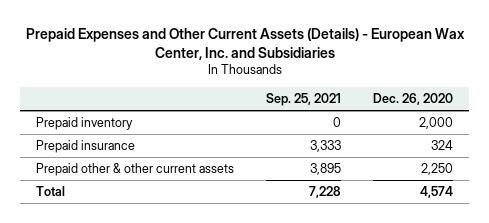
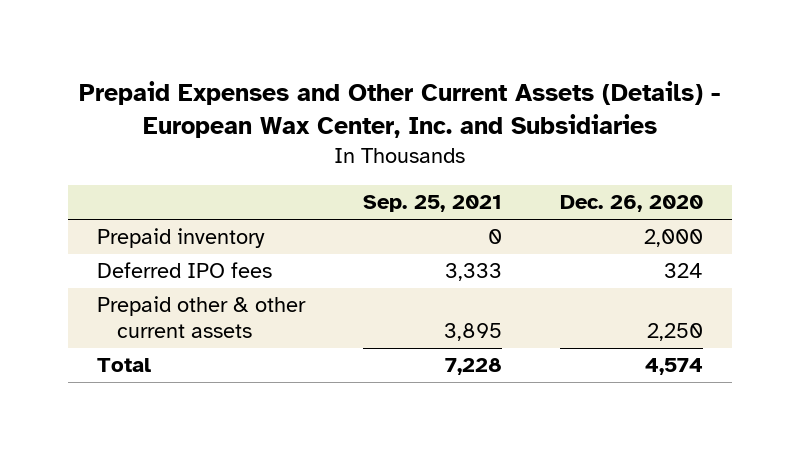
[35,140,135,154] Prepaid insurance -> [96,262,272,279] Deferred IPO fees

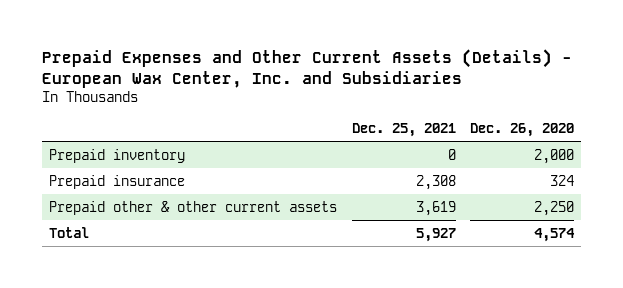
[362,195,502,213] Sep. 25, 2021 -> none
none -> [351,122,456,137] Dec. 25, 2021
[96,262,272,279] Deferred IPO fees -> [49,174,186,189] Prepaid insurance

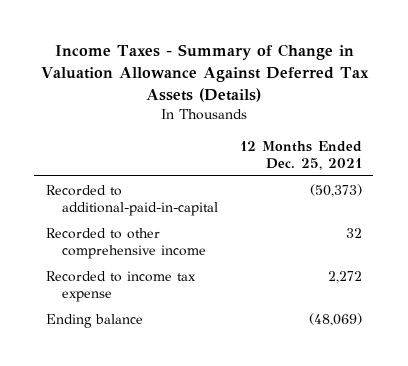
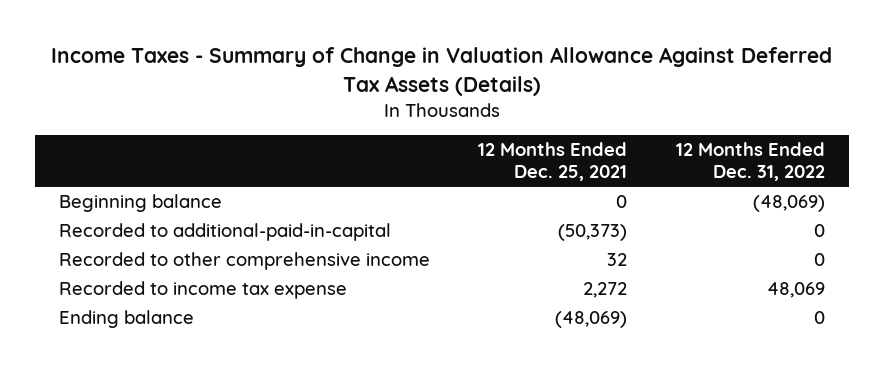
none -> [676,142,826,182] 12 Months Ended Dec. 31, 2022
none -> [58,194,222,213] Beginning balance

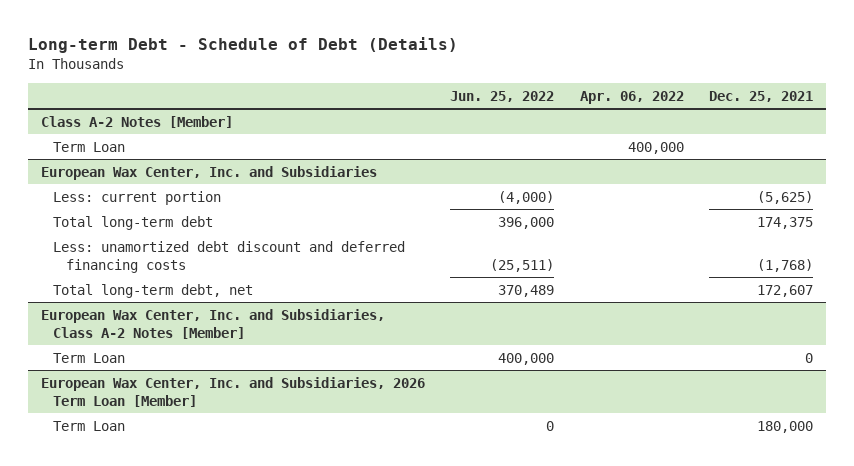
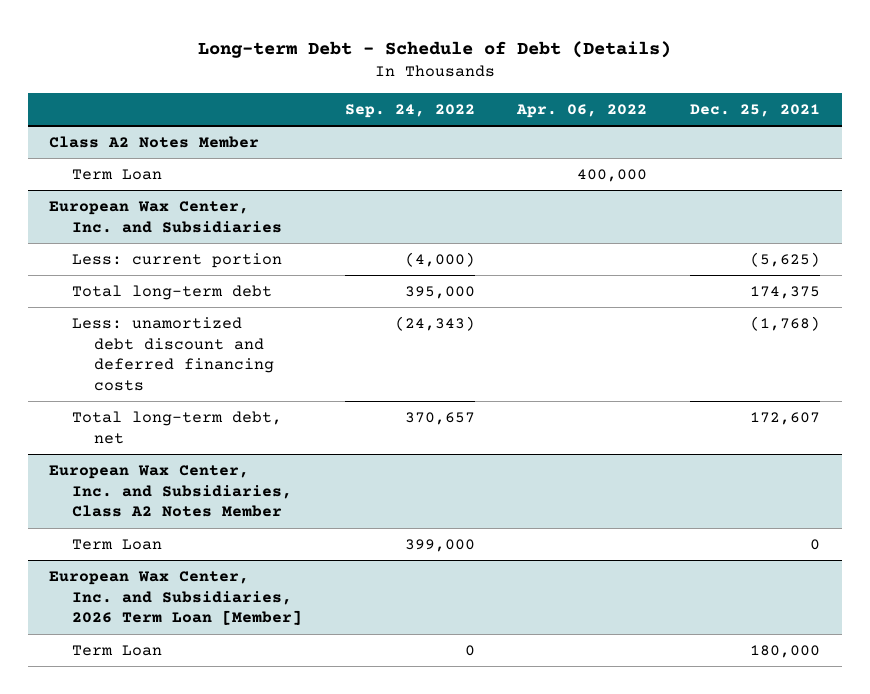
[450,90,555,102] Jun. 25, 2022 -> none
none -> [344,103,475,118] Sep. 24, 2022
[40,115,233,128] Class A-2 Notes [Member] -> [49,135,260,148] Class A2 Notes Member
[40,308,385,339] European Wax Center, Inc. and Subsidiaries, Class A-2 Notes [Member] -> [49,464,292,518] European Wax Center, Inc. and Subsidiaries, Class A2 Notes Member

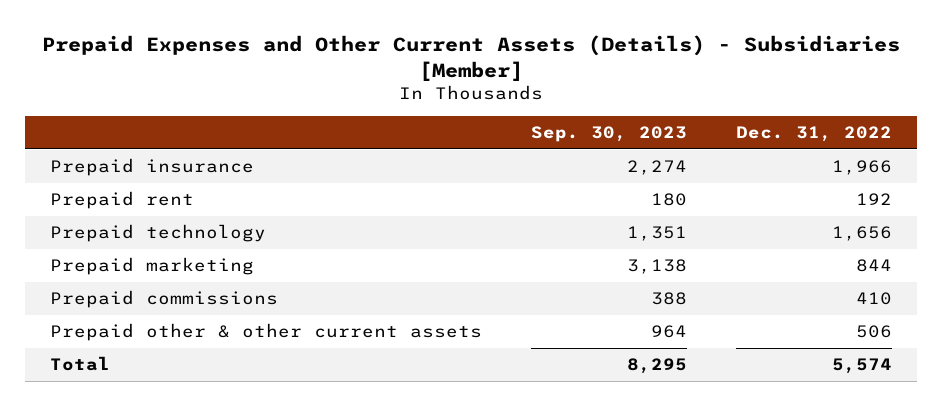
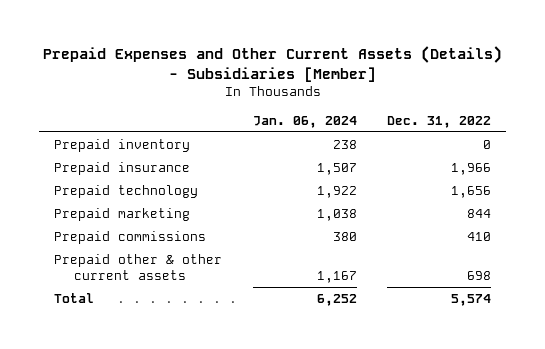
[530,126,687,143] Sep. 30, 2023 -> none
none -> [252,115,357,128] Jan. 06, 2024
none -> [54,138,191,152] Prepaid inventory
[49,191,194,210] Prepaid rent -> none
[856,325,893,339] 506 -> [466,271,491,281] 698

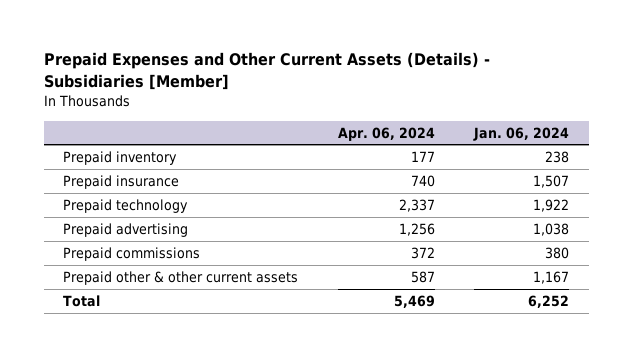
[386,115,491,128] Dec. 31, 2022 -> none
none -> [337,126,435,141] Apr. 06, 2024
[54,207,191,221] Prepaid marketing -> [63,222,189,237] Prepaid advertising

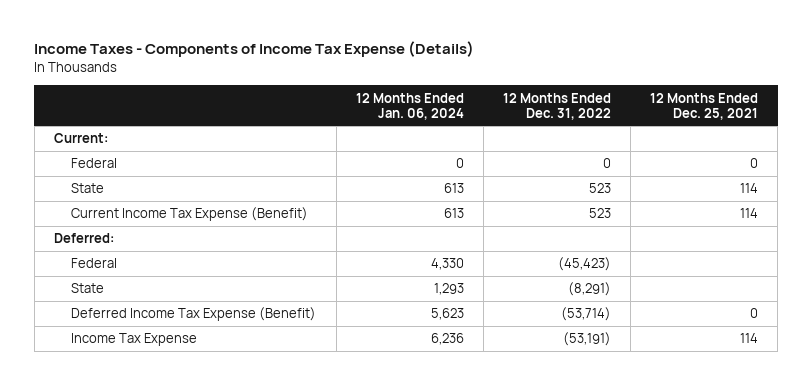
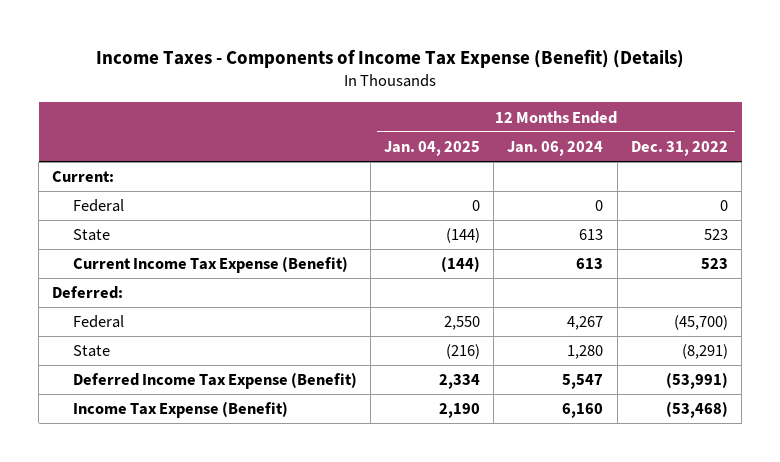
[34,41,475,58] Income Taxes - Components of Income Tax Expense (Details) -> [96,48,685,68] Income Taxes - Components of Income Tax Expense (Benefit) (Details)
[650,92,759,120] 12 Months Ended Dec. 25, 2021 -> none
none -> [384,141,481,157] Jan. 04, 2025
[430,258,464,271] 4,330 -> [567,316,604,331] 4,267
[557,257,611,272] (45,423) -> [673,315,728,331] (45,700)
[433,283,464,296] 1,293 -> [567,345,604,360] 1,280
[430,308,464,321] 5,623 -> [562,374,604,390] 5,547
[560,307,611,322] (53,714) -> [665,372,728,390] (53,991)
[71,333,198,347] Income Tax Expense -> [72,401,288,419] Income Tax Expense (Benefit)
[430,333,464,346] 6,236 -> [562,403,604,419] 6,160
[562,332,611,347] (53,191) -> [665,401,728,419] (53,468)

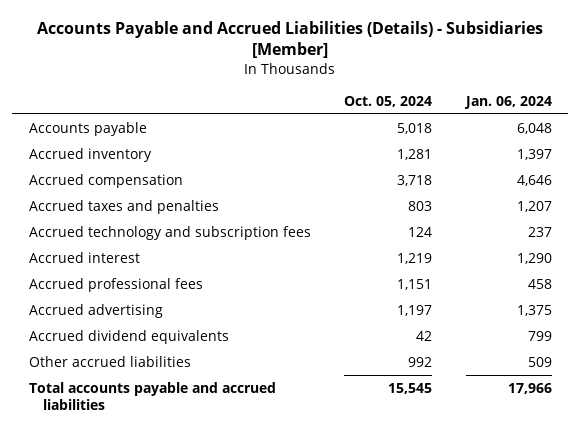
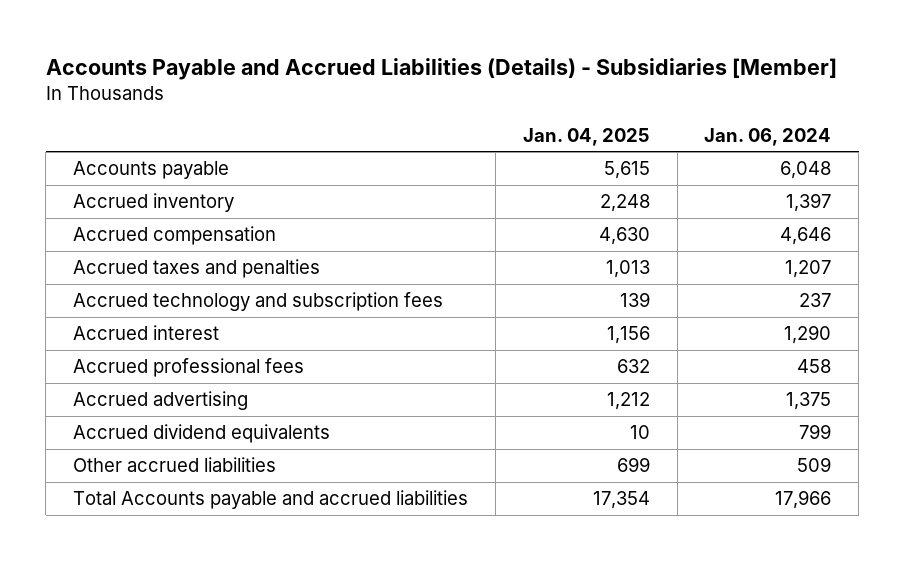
[344,95,433,107] Oct. 05, 2024 -> none
none -> [522,127,650,146] Jan. 04, 2025
[28,381,276,410] Total accounts payable and accrued liabilities -> [73,490,469,510] Total Accounts payable and accrued liabilities

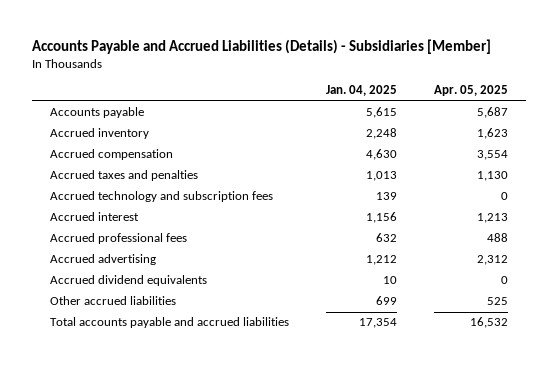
[704,127,832,146] Jan. 06, 2024 -> none
none -> [433,85,508,97] Apr. 05, 2025
[73,490,469,510] Total Accounts payable and accrued liabilities -> [50,317,290,329] Total accounts payable and accrued liabilities

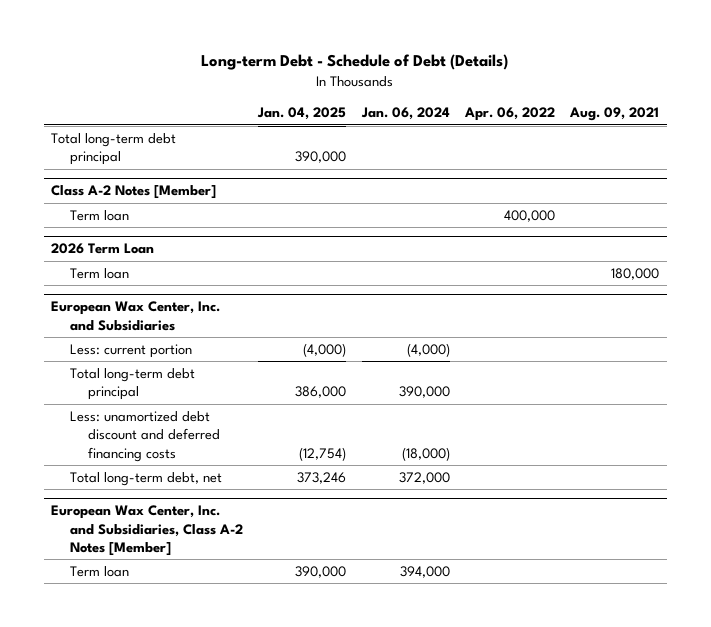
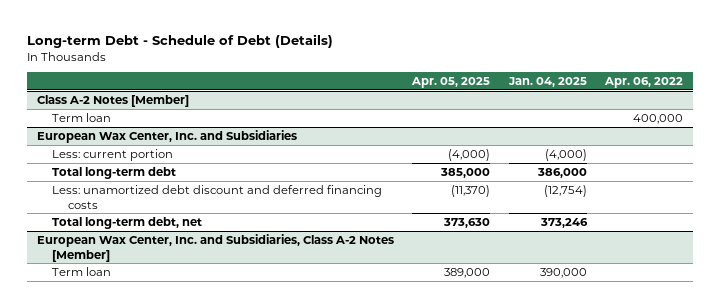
[360,107,450,121] Jan. 06, 2024 -> none
[569,107,660,122] Aug. 09, 2021 -> none
none -> [411,76,491,88] Apr. 05, 2025
[51,132,177,166] Total long-term debt principal -> none
[51,243,155,255] 2026 Term Loan -> none
[69,267,129,279] Term loan -> none
[69,367,195,401] Total long-term debt principal -> [52,166,177,179] Total long-term debt

